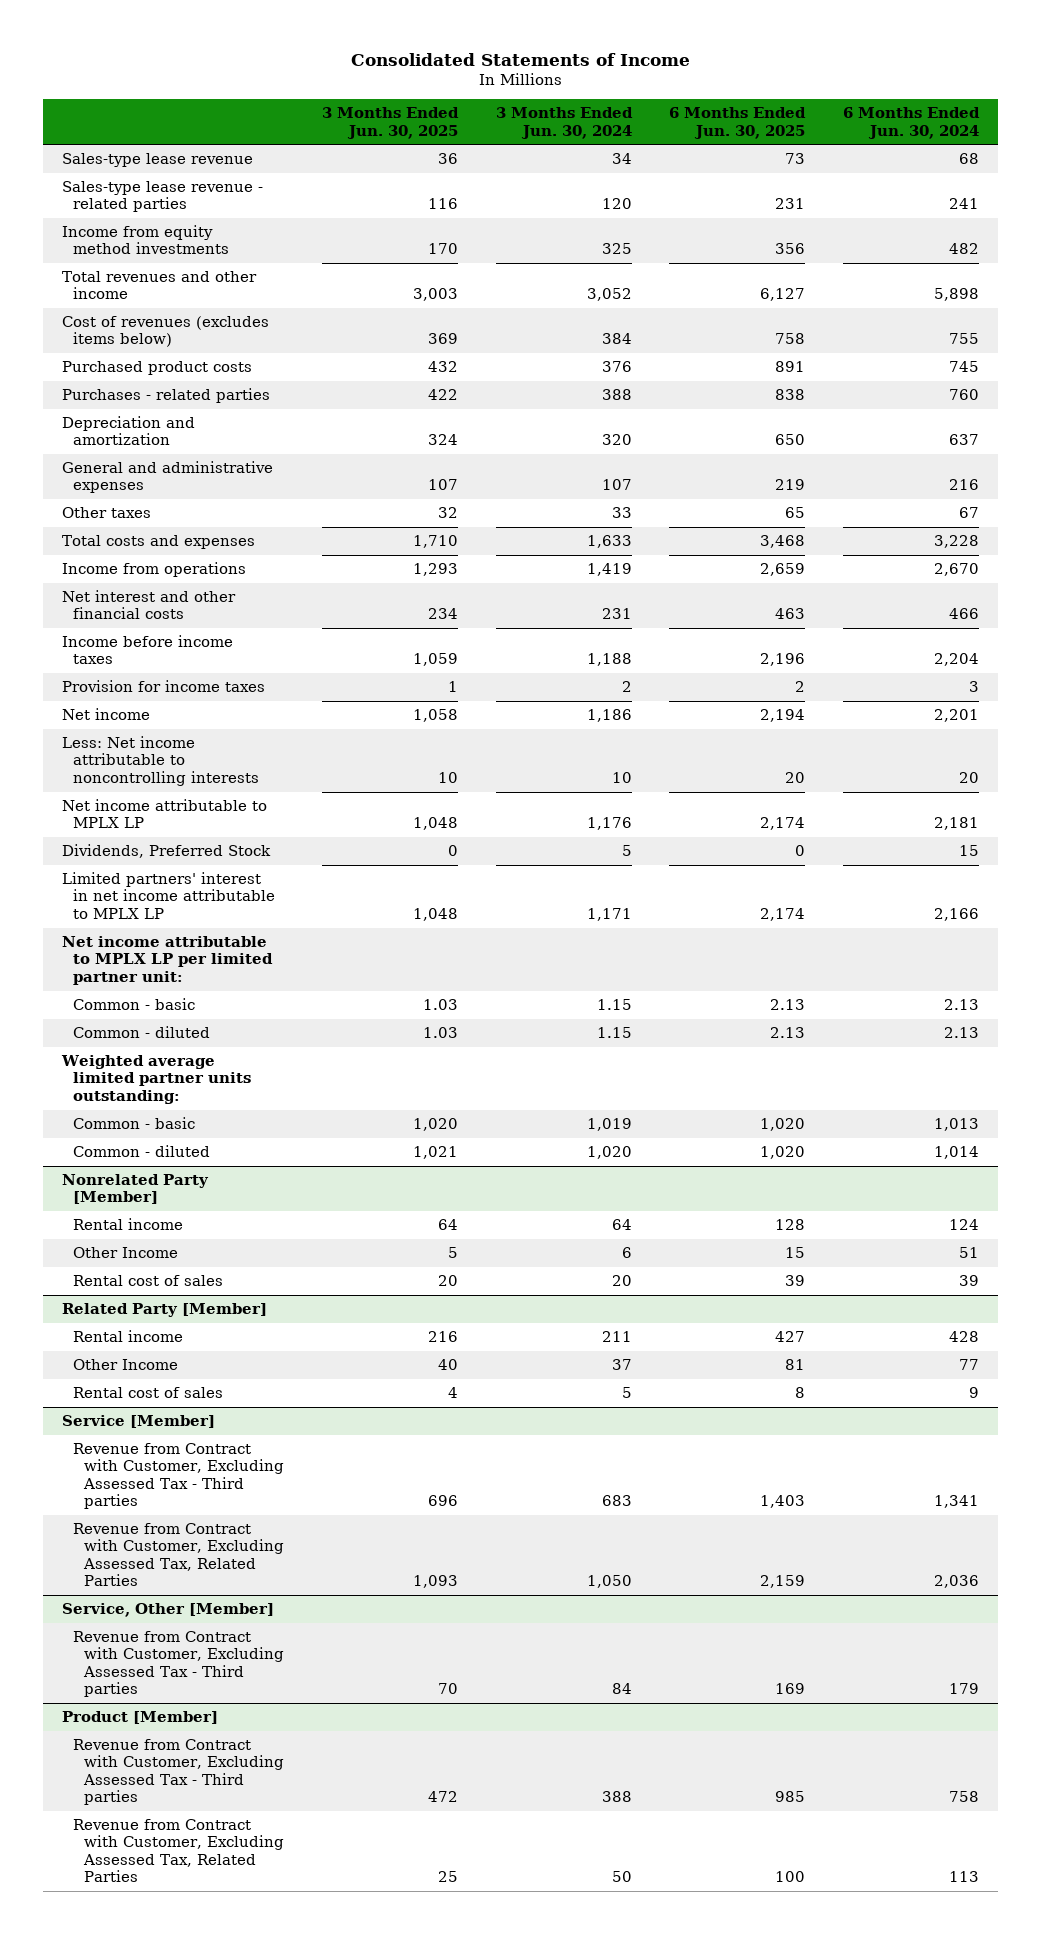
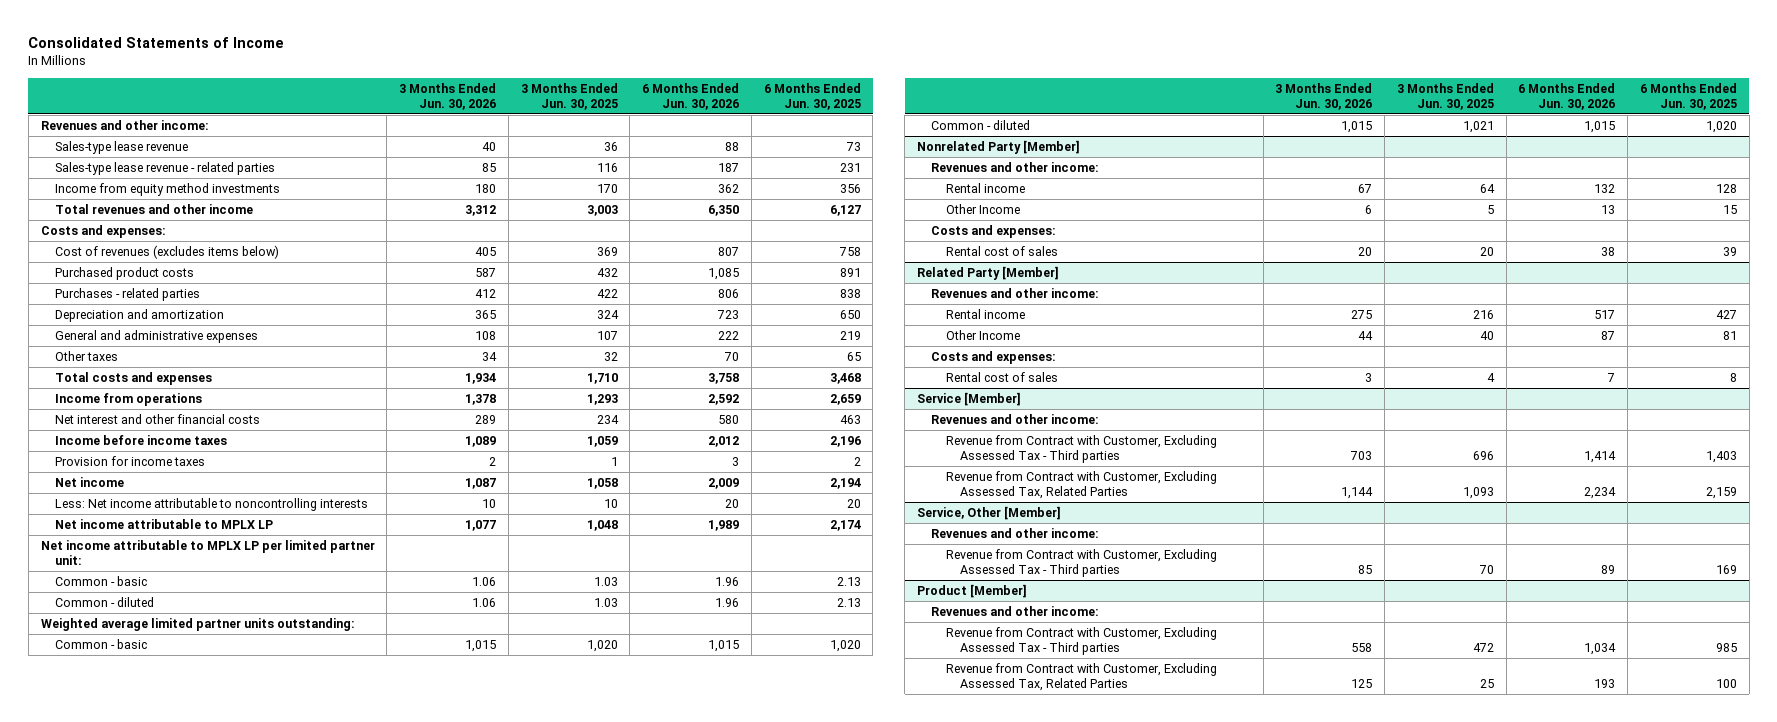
[495,107,633,139] 3 Months Ended Jun. 30, 2024 -> none
[843,107,981,139] 6 Months Ended Jun. 30, 2024 -> none
none -> [399,82,497,111] 3 Months Ended Jun. 30, 2026
none -> [642,82,740,111] 6 Months Ended Jun. 30, 2026
none -> [40,119,209,130] Revenues and other income:
none -> [40,224,166,238] Costs and expenses:
[62,844,272,859] Dividends, Preferred Stock -> none
[62,872,276,919] Limited partners' interest in net income attributable to MPLX LP -> none
none -> [931,161,1100,172] Revenues and other income:
none -> [931,224,1057,238] Costs and expenses:
none -> [931,287,1100,298] Revenues and other income:
none -> [931,350,1057,364] Costs and expenses:
none -> [931,413,1100,424] Revenues and other income:
none -> [931,527,1100,538] Revenues and other income:
none -> [931,605,1100,616] Revenues and other income:

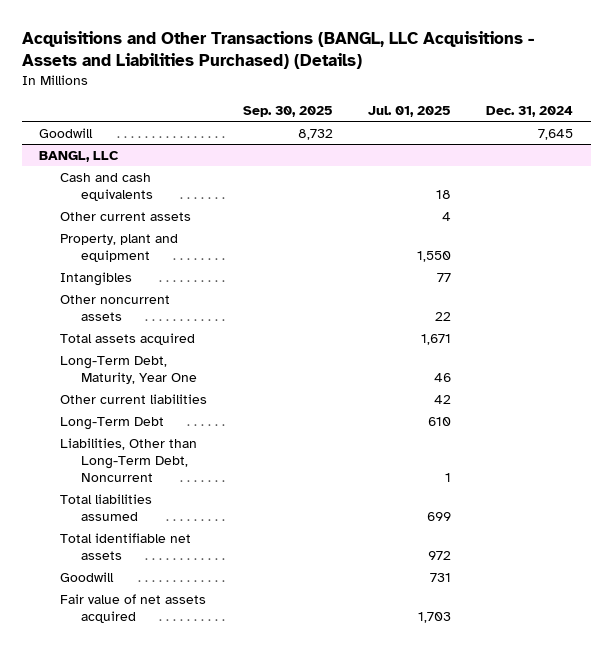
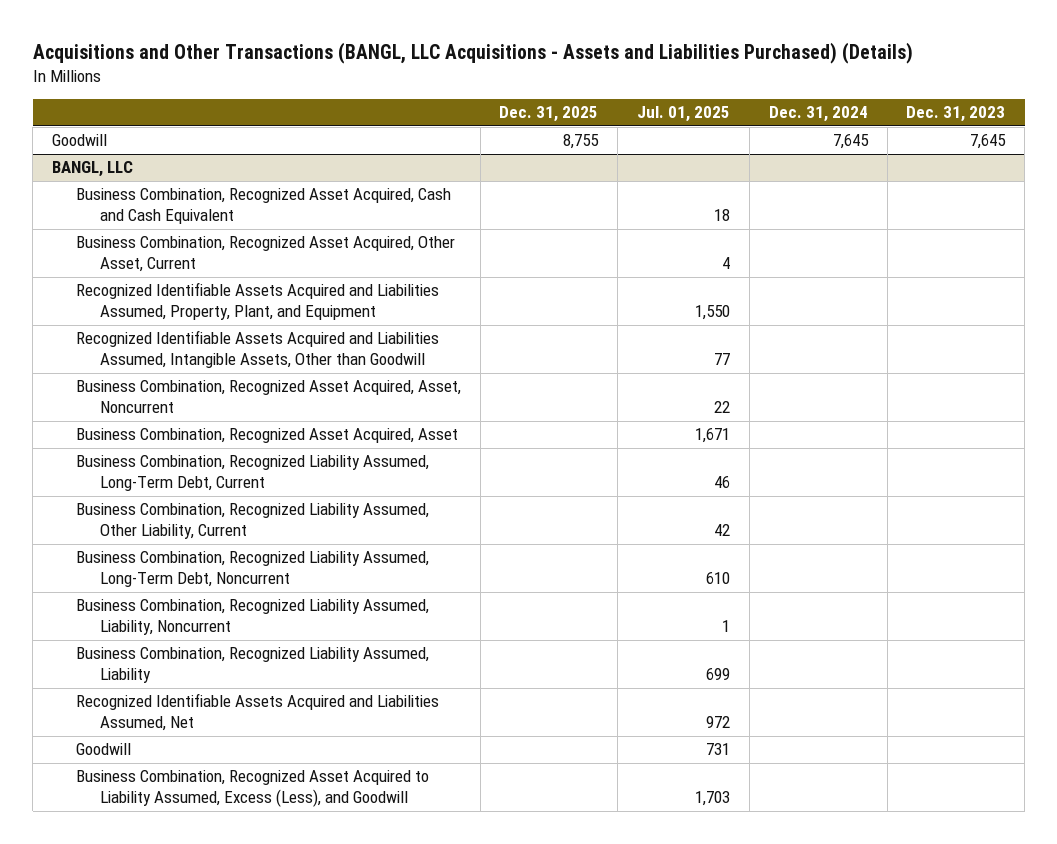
[242,106,333,118] Sep. 30, 2025 -> none
none -> [499,106,599,123] Dec. 31, 2025
none -> [906,106,1006,123] Dec. 31, 2023
[60,172,154,201] Cash and cash equivalents -> [75,188,451,225] Business Combination, Recognized Asset Acquired, Cash and Cash Equivalent
[60,211,192,221] Other current assets -> [75,236,455,273] Business Combination, Recognized Asset Acquired, Other Asset, Current
[60,233,179,262] Property, plant and equipment -> [75,282,439,321] Recognized Identifiable Assets Acquired and Liabilities Assumed, Property, Plant, and Equipment
[60,271,133,286] Intangibles -> [75,330,439,369] Recognized Identifiable Assets Acquired and Liabilities Assumed, Intangible Assets, Other than Goodwill
[60,294,171,321] Other noncurrent assets -> [75,380,461,414] Business Combination, Recognized Asset Acquired, Asset, Noncurrent
[60,332,196,345] Total assets acquired -> [75,428,458,444] Business Combination, Recognized Asset Acquired, Asset
[60,355,198,384] Long-Term Debt, Maturity, Year One -> [75,455,429,492] Business Combination, Recognized Liability Assumed, Long-Term Debt, Current
[60,393,208,404] Other current liabilities -> [75,503,429,540] Business Combination, Recognized Liability Assumed, Other Liability, Current
[60,416,165,430] Long-Term Debt -> [75,551,429,588] Business Combination, Recognized Liability Assumed, Long-Term Debt, Noncurrent
[60,437,198,483] Liabilities, Other than Long-Term Debt, Noncurrent -> [75,599,429,636] Business Combination, Recognized Liability Assumed, Liability, Noncurrent
[60,493,153,521] Total liabilities assumed -> [75,647,429,684] Business Combination, Recognized Liability Assumed, Liability
[60,532,192,560] Total identifiable net assets -> [75,693,439,732] Recognized Identifiable Assets Acquired and Liabilities Assumed, Net
[60,593,207,623] Fair value of net assets acquired -> [75,770,429,808] Business Combination, Recognized Asset Acquired to Liability Assumed, Excess (Less), and Goodwill

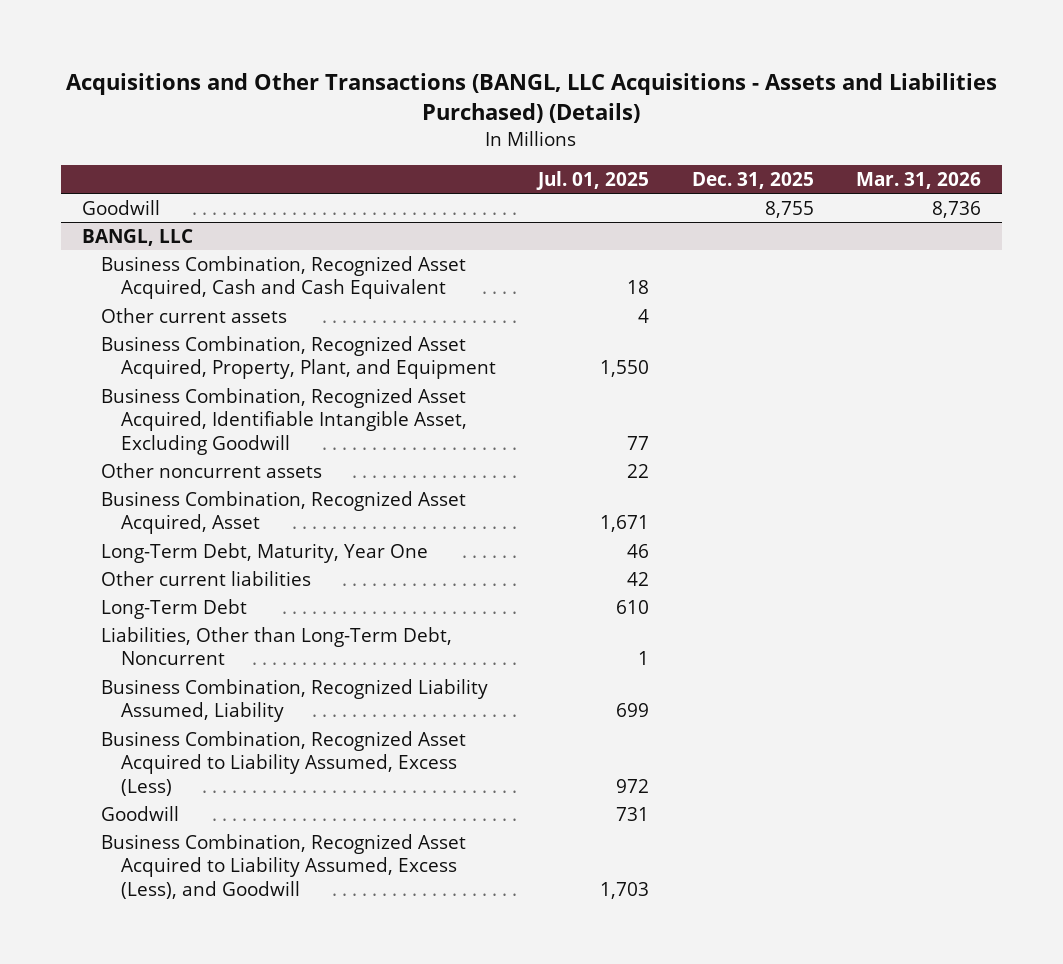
[768,106,868,123] Dec. 31, 2024 -> none
[906,106,1006,123] Dec. 31, 2023 -> none
none -> [855,171,981,189] Mar. 31, 2026
[75,236,455,273] Business Combination, Recognized Asset Acquired, Other Asset, Current -> [101,307,288,323] Other current assets
[75,282,439,321] Recognized Identifiable Assets Acquired and Liabilities Assumed, Property, Plant, and Equipment -> [101,335,496,380] Business Combination, Recognized Asset Acquired, Property, Plant, and Equipment
[75,330,439,369] Recognized Identifiable Assets Acquired and Liabilities Assumed, Intangible Assets, Other than Goodwill -> [101,387,467,455] Business Combination, Recognized Asset Acquired, Identifiable Intangible Asset, Excluding Goodwill
[75,380,461,414] Business Combination, Recognized Asset Acquired, Asset, Noncurrent -> [101,462,323,478] Other noncurrent assets
[75,455,429,492] Business Combination, Recognized Liability Assumed, Long-Term Debt, Current -> [101,542,429,563] Long-Term Debt, Maturity, Year One
[75,503,429,540] Business Combination, Recognized Liability Assumed, Other Liability, Current -> [101,570,312,586] Other current liabilities
[75,551,429,588] Business Combination, Recognized Liability Assumed, Long-Term Debt, Noncurrent -> [101,598,248,619] Long-Term Debt
[75,599,429,636] Business Combination, Recognized Liability Assumed, Liability, Noncurrent -> [101,626,453,666] Liabilities, Other than Long-Term Debt, Noncurrent
[75,693,439,732] Recognized Identifiable Assets Acquired and Liabilities Assumed, Net -> [101,730,467,796] Business Combination, Recognized Asset Acquired to Liability Assumed, Excess (Less)

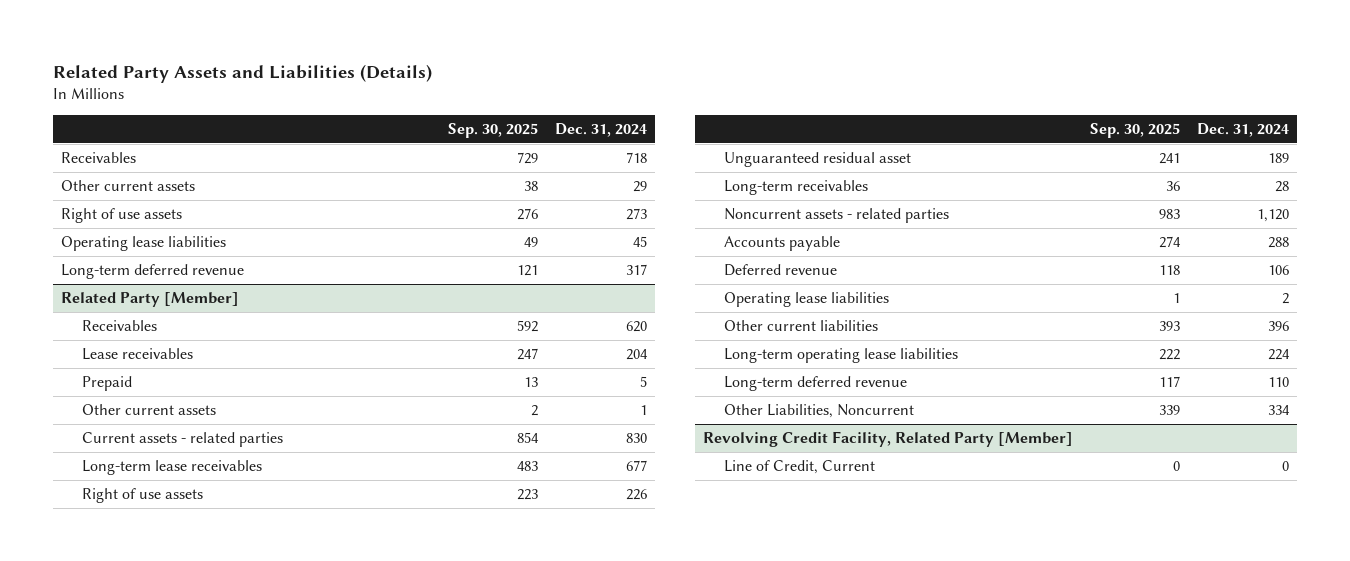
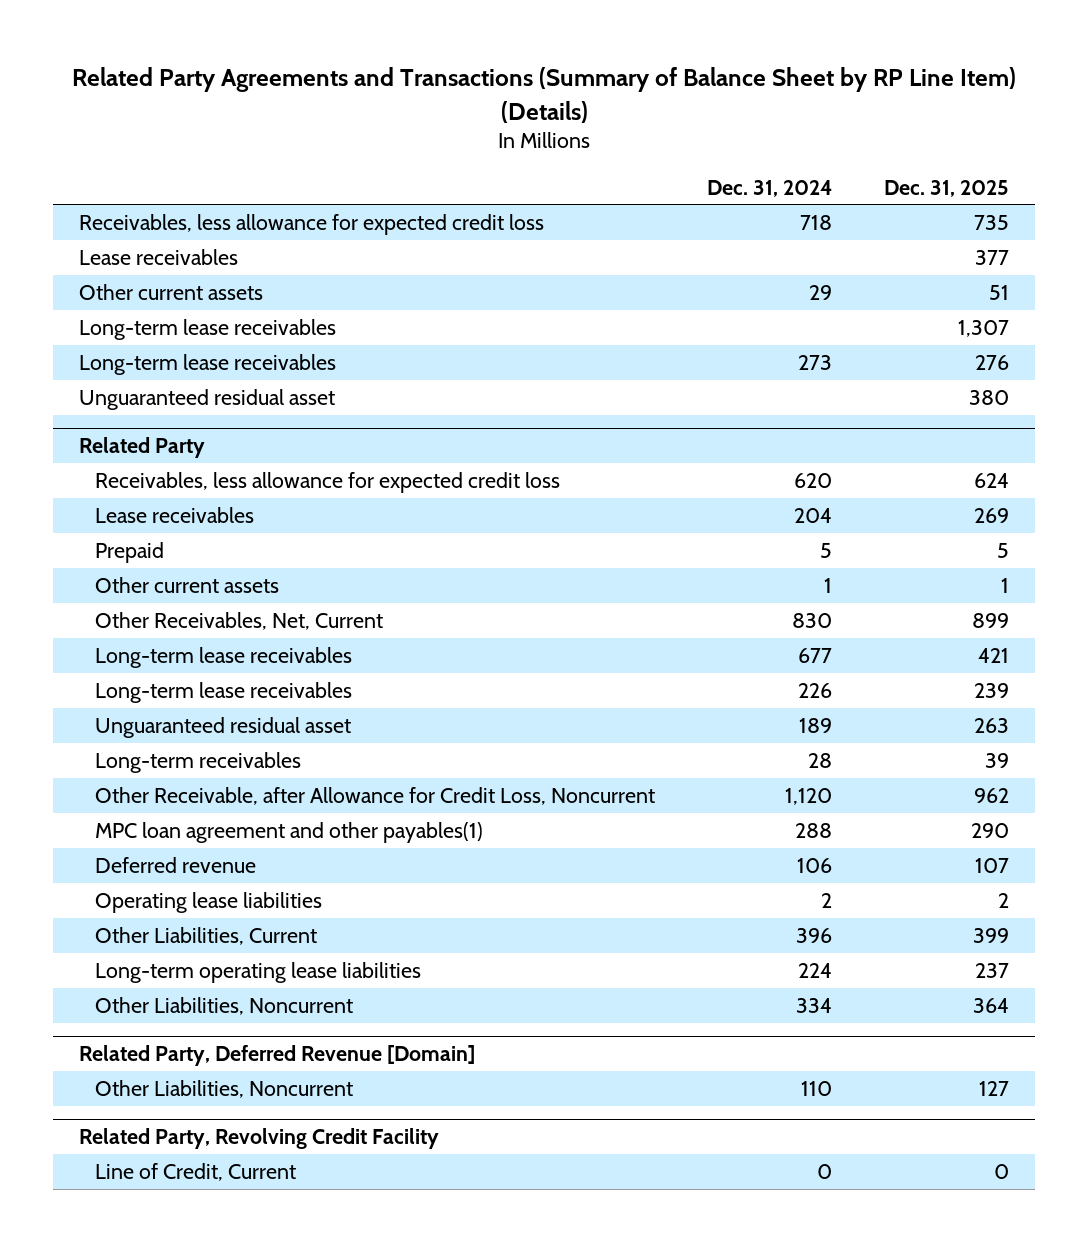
[53,63,433,83] Related Party Assets and Liabilities (Details) -> [72,67,1017,123] Related Party Agreements and Transactions (Summary of Balance Sheet by RP Line Item) (Details)
[448,122,539,138] Sep. 30, 2025 -> none
none -> [884,179,1010,197] Dec. 31, 2025
[61,151,137,163] Receivables -> [79,213,545,235] Receivables, less allowance for expected credit loss
none -> [79,248,239,265] Lease receivables
[61,235,227,251] Operating lease liabilities -> none
[61,263,245,279] Long-term deferred revenue -> none
none -> [79,318,337,340] Long-term lease receivables
[61,207,183,223] Right of use assets -> [79,353,337,375] Long-term lease receivables
none -> [79,388,336,410] Unguaranteed residual asset
[61,291,240,307] Related Party [Member] -> [79,437,206,459] Related Party
[81,319,157,331] Receivables -> [95,471,561,493] Receivables, less allowance for expected credit loss
[81,431,283,447] Current assets - related parties -> [95,611,384,630] Other Receivables, Net, Current
[81,487,203,503] Right of use assets -> [95,681,353,703] Long-term lease receivables
[723,207,949,223] Noncurrent assets - related parties -> [95,786,656,805] Other Receivable, after Allowance for Credit Loss, Noncurrent
[723,235,840,251] Accounts payable -> [95,821,484,843] MPC loan agreement and other payables(1)
[723,319,878,331] Other current liabilities -> [95,926,318,945] Other Liabilities, Current
[723,375,907,391] Long-term deferred revenue -> none
none -> [79,1045,476,1067] Related Party, Deferred Revenue [Domain]
none -> [95,1079,354,1098] Other Liabilities, Noncurrent
[703,430,1074,447] Revolving Credit Facility, Related Party [Member] -> [79,1128,440,1150] Related Party, Revolving Credit Facility

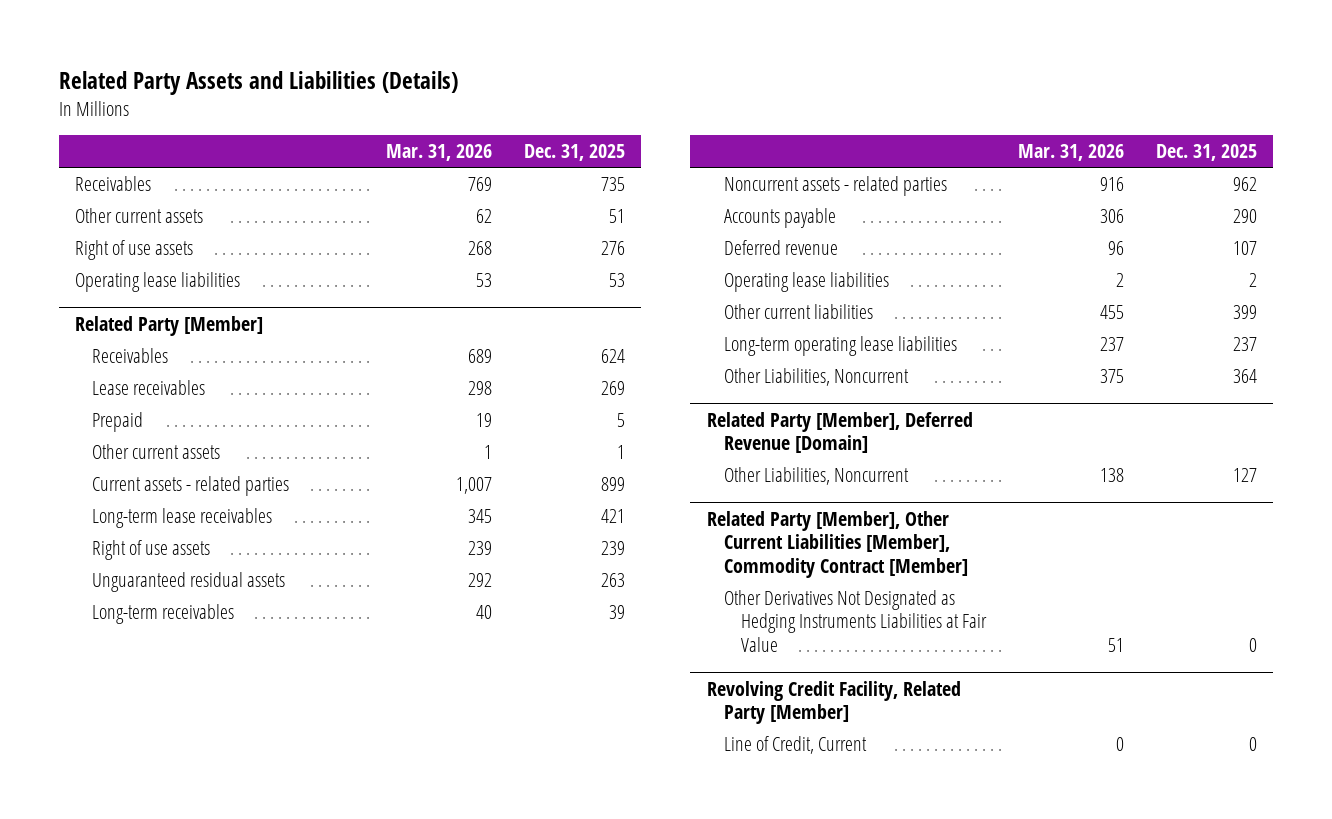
[72,67,1017,123] Related Party Agreements and Transactions (Summary of Balance Sheet by RP Line Item) (Details) -> [58,71,458,96] Related Party Assets and Liabilities (Details)
[707,179,833,197] Dec. 31, 2024 -> none
none -> [386,144,493,162] Mar. 31, 2026
[79,248,239,265] Lease receivables -> none
[79,213,545,235] Receivables, less allowance for expected credit loss -> [74,175,151,191] Receivables
[79,318,337,340] Long-term lease receivables -> none
[79,388,336,410] Unguaranteed residual asset -> none
[79,353,337,375] Long-term lease receivables -> [74,239,193,260] Right of use assets
none -> [74,271,240,292] Operating lease liabilities
[79,437,206,459] Related Party -> [74,315,263,336] Related Party [Member]
[95,471,561,493] Receivables, less allowance for expected credit loss -> [91,347,168,363] Receivables
[95,611,384,630] Other Receivables, Net, Current -> [91,475,289,496] Current assets - related parties
[95,681,353,703] Long-term lease receivables -> [91,539,210,560] Right of use assets
[95,716,352,738] Unguaranteed residual asset -> [91,571,285,592] Unguaranteed residual assets
[95,786,656,805] Other Receivable, after Allowance for Credit Loss, Noncurrent -> [723,175,947,196] Noncurrent assets - related parties
[95,821,484,843] MPC loan agreement and other payables(1) -> [723,207,836,228] Accounts payable
[95,926,318,945] Other Liabilities, Current -> [723,303,873,319] Other current liabilities
[79,1045,476,1067] Related Party, Deferred Revenue [Domain] -> [706,411,973,454] Related Party [Member], Deferred Revenue [Domain]
none -> [706,510,968,578] Related Party [Member], Other Current Liabilities [Member], Commodity Contract [Member]
none -> [723,589,987,652] Other Derivatives Not Designated as Hedging Instruments Liabilities at Fair Value
[79,1128,440,1150] Related Party, Revolving Credit Facility -> [706,680,961,725] Revolving Credit Facility, Related Party [Member]

